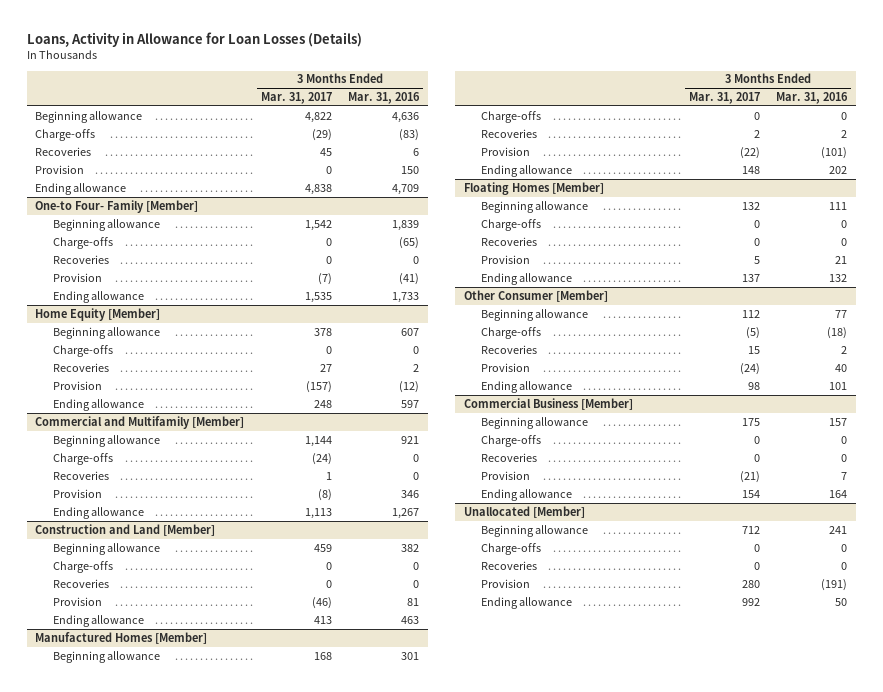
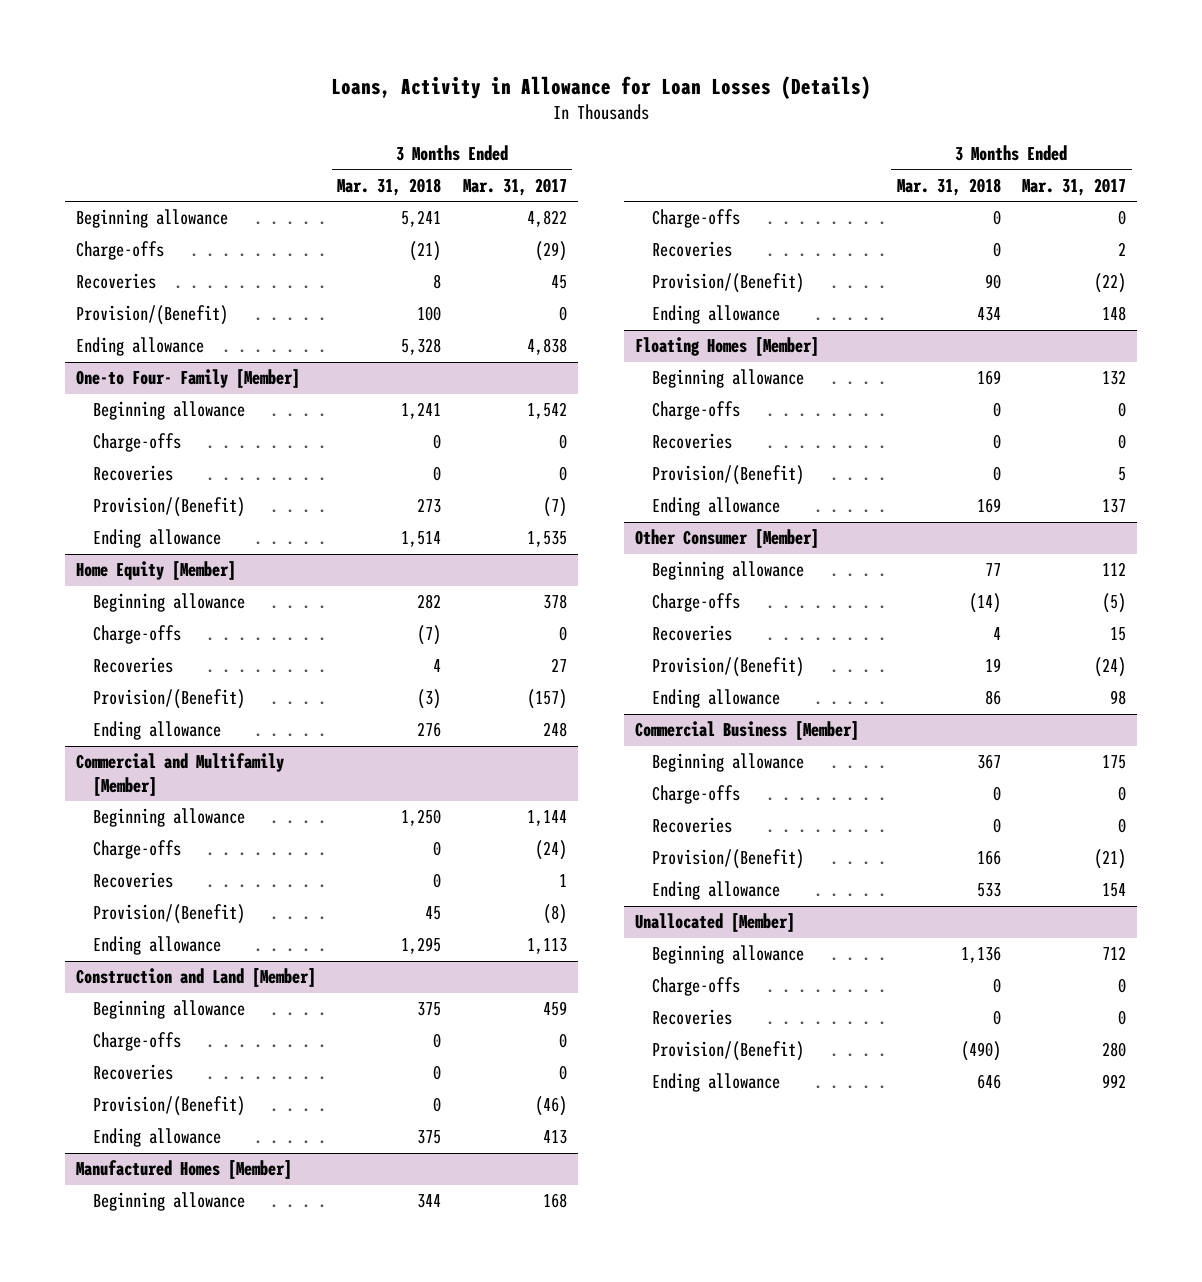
[348,92,421,105] Mar. 31, 2016 -> none
none -> [337,177,442,196] Mar. 31, 2018
[35,164,85,174] Provision -> [75,305,228,326] Provision/(Benefit)
[53,272,103,282] Provision -> [92,497,245,518] Provision/(Benefit)
[53,380,103,390] Provision -> [92,689,245,710] Provision/(Benefit)
[53,488,103,498] Provision -> [92,904,245,925] Provision/(Benefit)
[53,596,103,606] Provision -> [92,1096,245,1117] Provision/(Benefit)
[481,146,531,156] Provision -> [651,273,804,294] Provision/(Benefit)
[481,254,531,264] Provision -> [651,465,804,486] Provision/(Benefit)
[481,362,531,372] Provision -> [651,657,804,678] Provision/(Benefit)
[481,470,531,480] Provision -> [651,849,804,870] Provision/(Benefit)
[481,578,531,588] Provision -> [651,1041,804,1062] Provision/(Benefit)

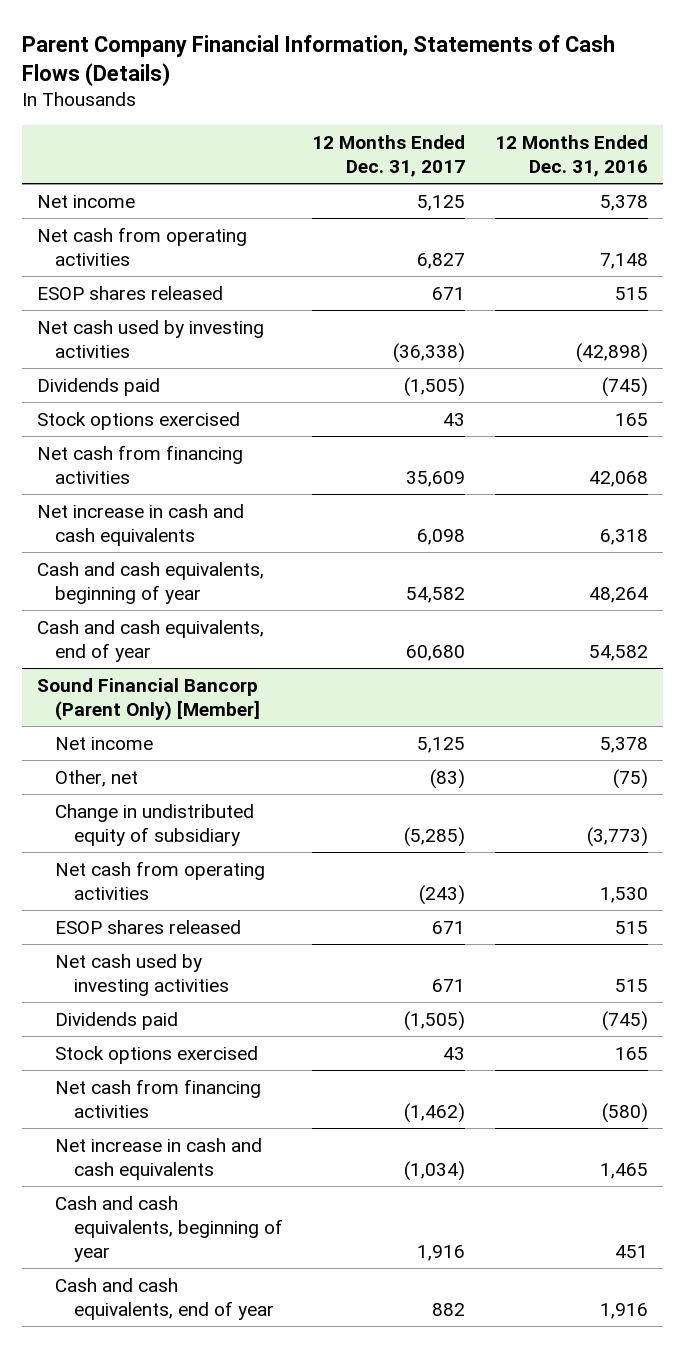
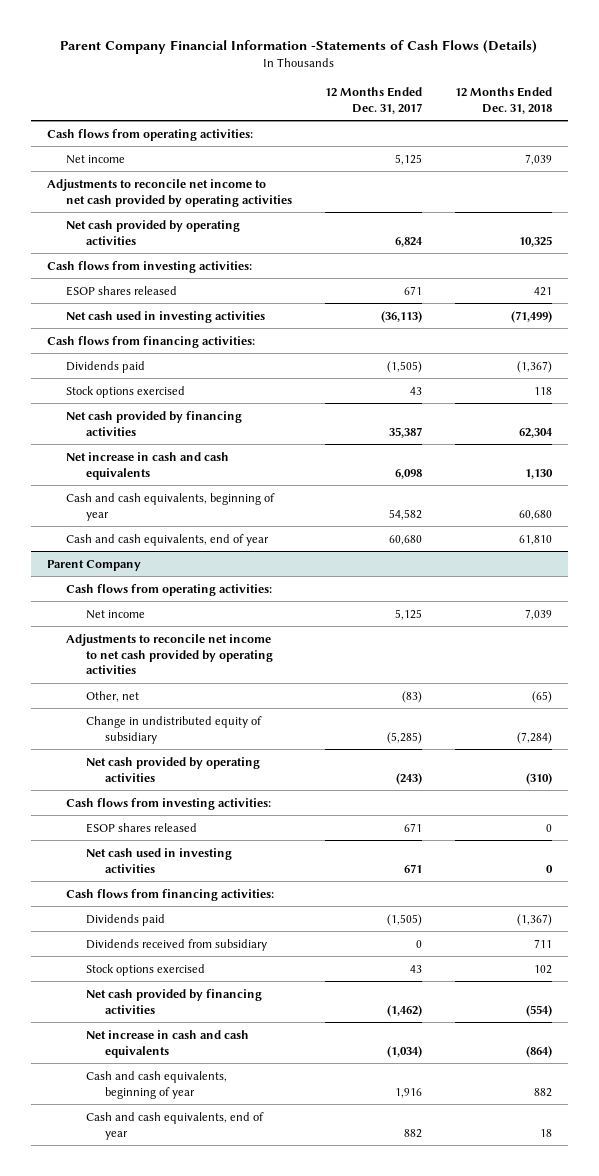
[22,34,616,86] Parent Company Financial Information, Statements of Cash Flows (Details) -> [60,39,538,54] Parent Company Financial Information -Statements of Cash Flows (Details)
[494,134,648,177] 12 Months Ended Dec. 31, 2016 -> none
none -> [454,86,552,114] 12 Months Ended Dec. 31, 2018
none -> [47,128,254,141] Cash flows from operating activities:
none -> [47,178,293,207] Adjustments to reconcile net income to net cash provided by operating activities
[37,226,248,266] Net cash from operating activities -> [66,219,241,245] Net cash provided by operating activities
[417,252,466,269] 6,827 -> [395,236,424,247] 6,824
none -> [47,260,253,273] Cash flows from investing activities:
[37,319,265,358] Net cash used by investing activities -> [66,310,266,323] Net cash used in investing activities
[393,342,466,363] (36,338) -> [381,310,423,323] (36,113)
none -> [47,335,256,348] Cash flows from financing activities:
[37,444,244,484] Net cash from financing activities -> [66,410,243,436] Net cash provided by financing activities
[406,470,466,487] 35,609 -> [389,426,423,438] 35,387
[37,677,261,721] Sound Financial Bancorp (Parent Only) [Member] -> none
none -> [47,559,142,571] Parent Company
none -> [66,583,273,596] Cash flows from operating activities:
none -> [66,633,273,675] Adjustments to reconcile net income to net cash provided by operating activities
[55,860,266,900] Net cash from operating activities -> [85,756,260,782] Net cash provided by operating activities
none -> [66,797,272,810] Cash flows from investing activities:
[55,953,229,996] Net cash used by investing activities -> [85,847,232,873] Net cash used in investing activities
none -> [66,888,275,901] Cash flows from financing activities:
none -> [85,938,267,951] Dividends received from subsidiary
[55,1078,262,1118] Net cash from financing activities -> [85,988,262,1014] Net cash provided by financing activities

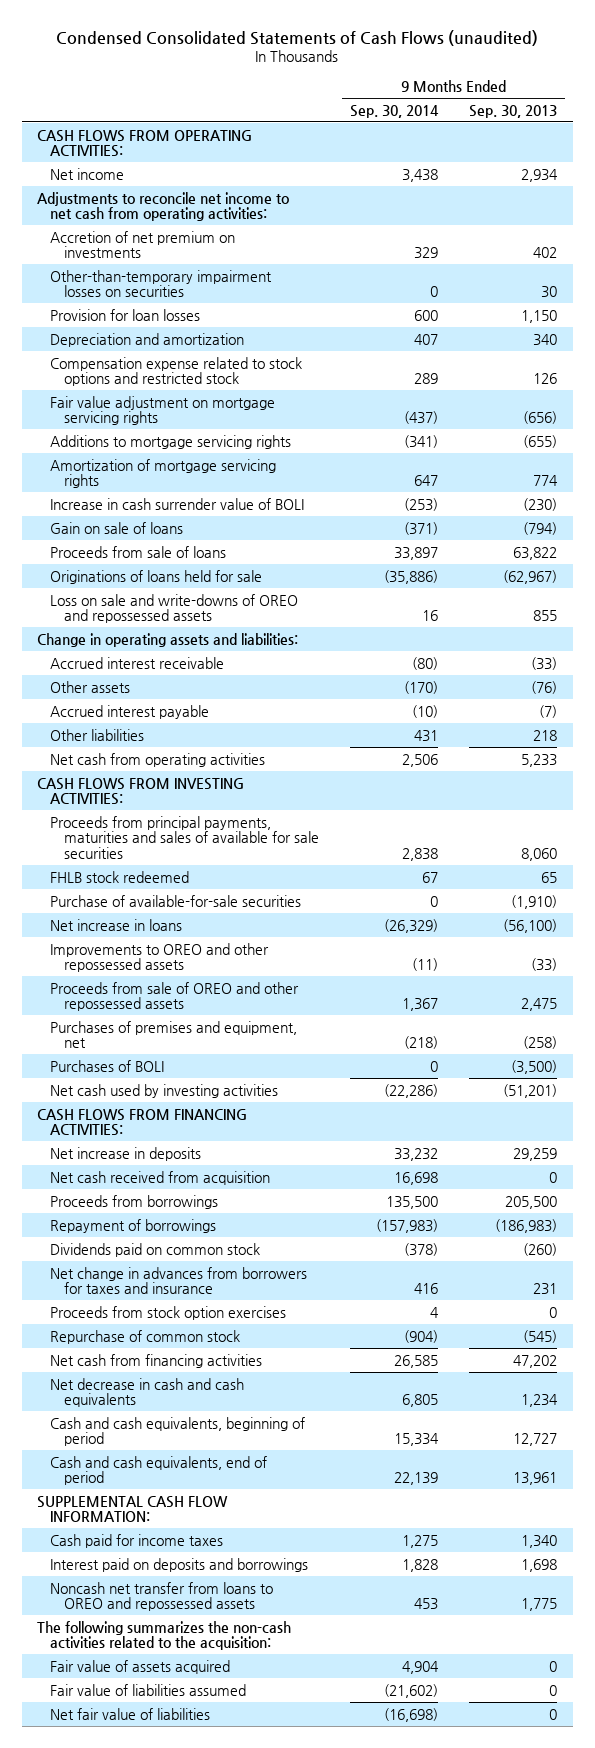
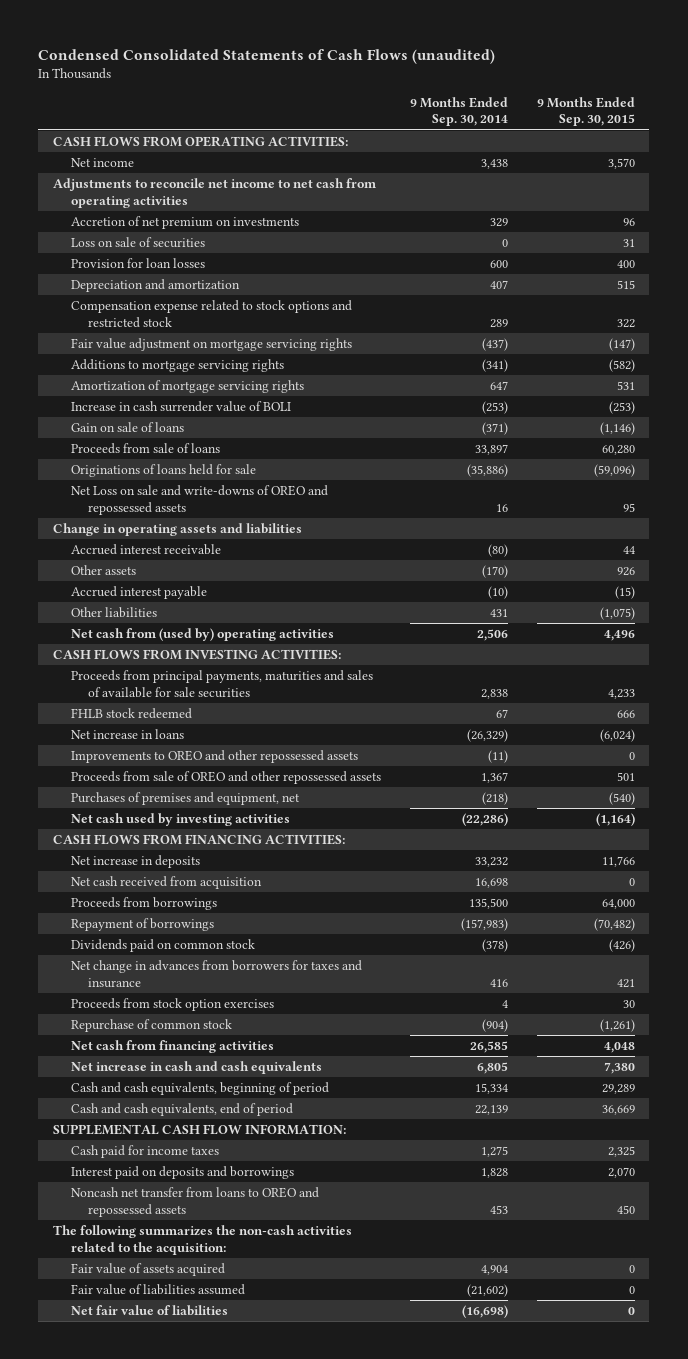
[469,104,558,118] Sep. 30, 2013 -> none
none -> [536,96,635,127] 9 Months Ended Sep. 30, 2015
[37,191,290,222] Adjustments to reconcile net income to net cash from operating activities: -> [53,178,378,208] Adjustments to reconcile net income to net cash from operating activities
[50,269,273,298] Other-than-temporary impairment losses on securities -> none
none -> [70,237,205,249] Loss on sale of securities
[50,593,299,624] Loss on sale and write-downs of OREO and repossessed assets -> [70,485,328,515] Net Loss on sale and write-downs of OREO and repossessed assets
[37,632,299,647] Change in operating assets and liabilities: -> [53,523,303,537] Change in operating assets and liabilities
[50,752,266,767] Net cash from operating activities -> [70,628,334,642] Net cash from (used by) operating activities
[50,894,302,907] Purchase of available-for-sale securities -> none
[50,1059,165,1072] Purchases of BOLI -> none
[50,1377,245,1408] Net decrease in cash and cash equivalents -> [70,1061,322,1075] Net increase in cash and cash equivalents

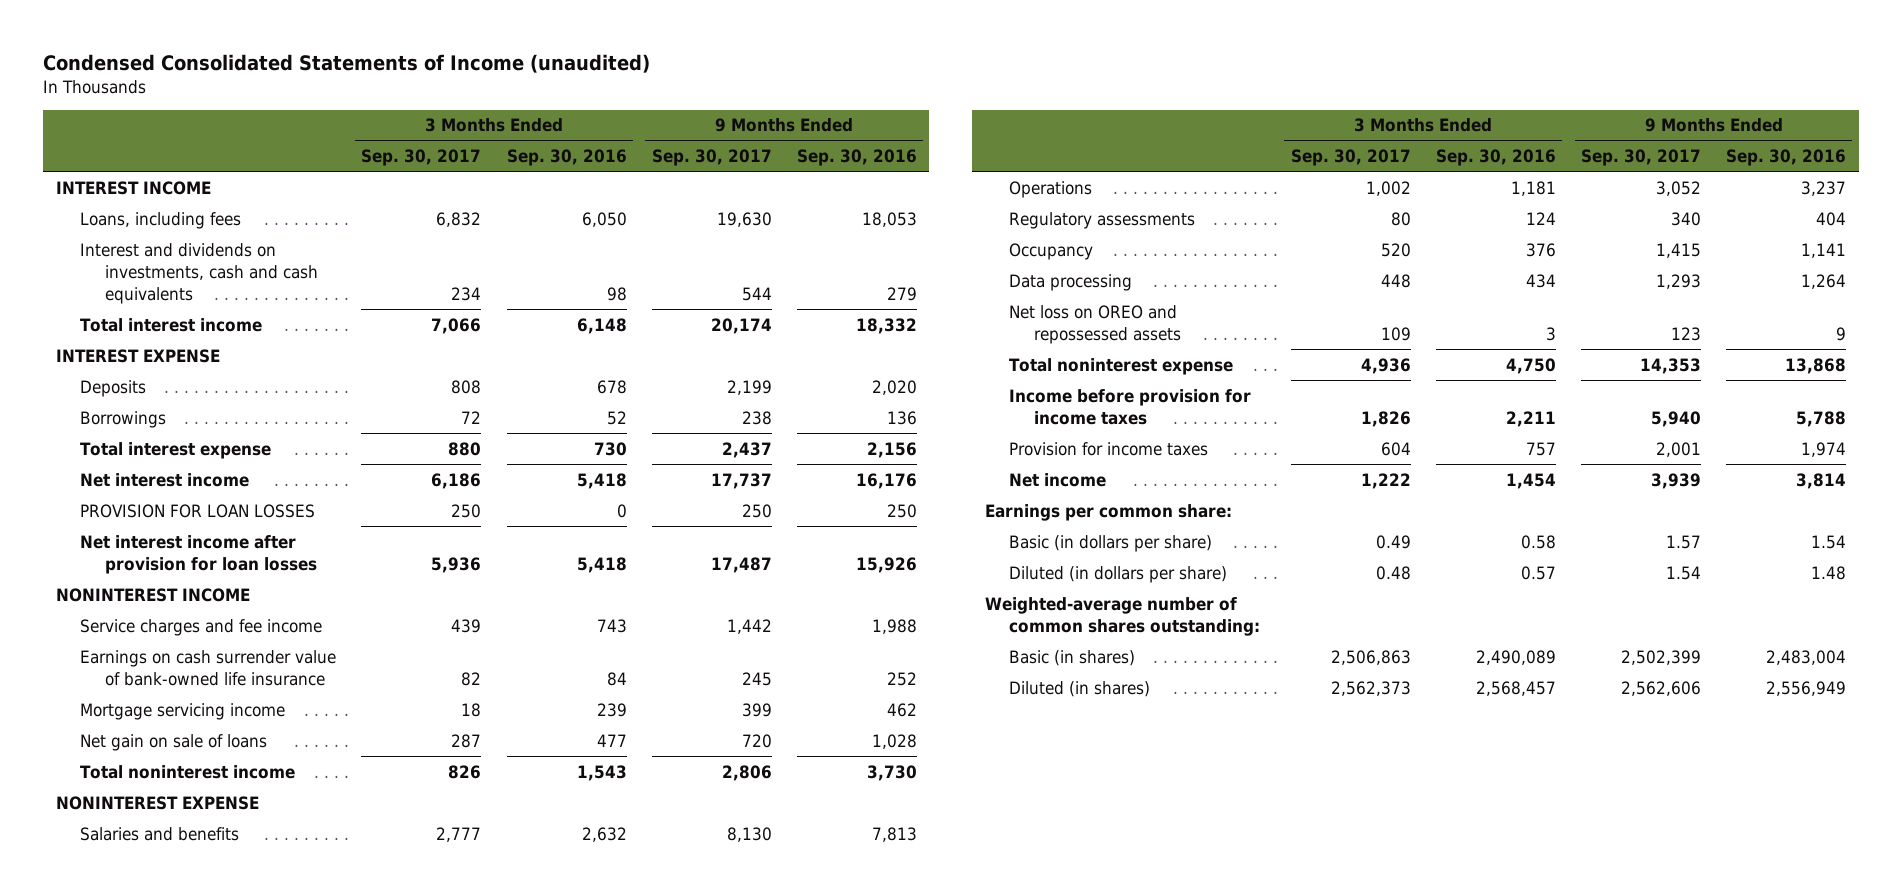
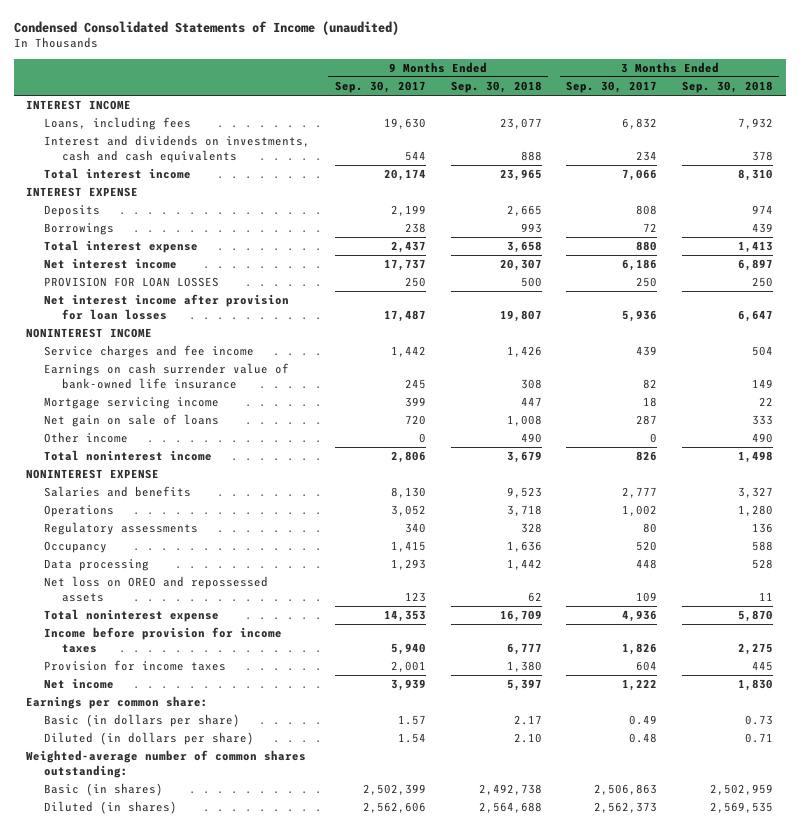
[506,148,627,166] Sep. 30, 2016 -> none
[796,148,917,166] Sep. 30, 2016 -> none
none -> [450,81,542,94] Sep. 30, 2018
none -> [682,81,774,94] Sep. 30, 2018
none -> [43,432,128,444] Other income

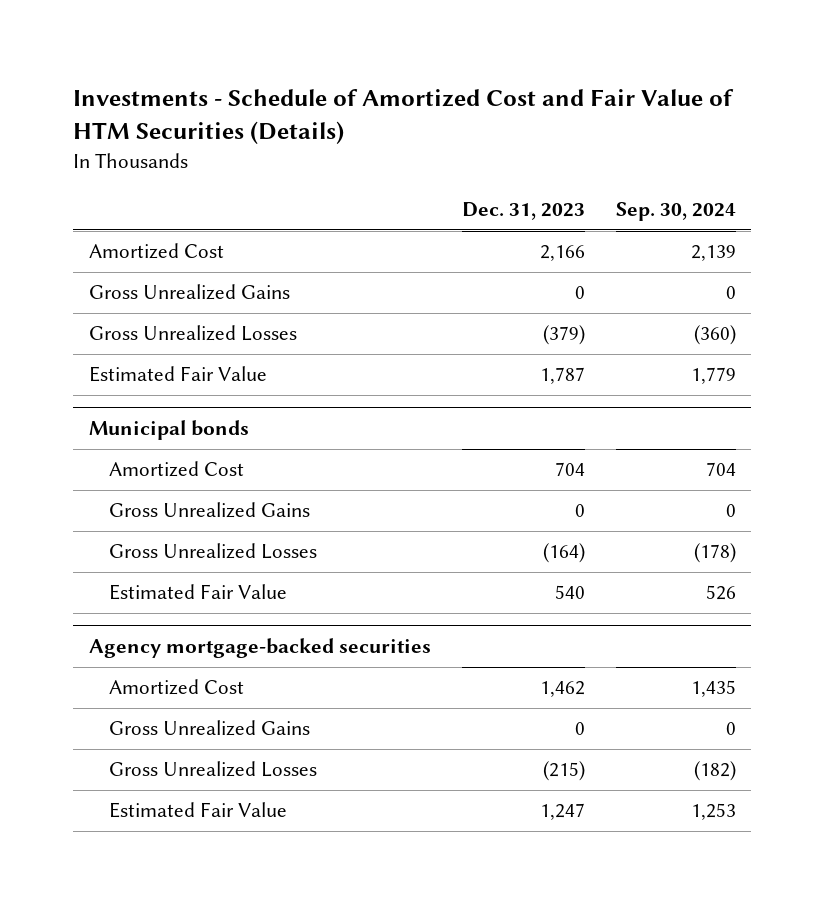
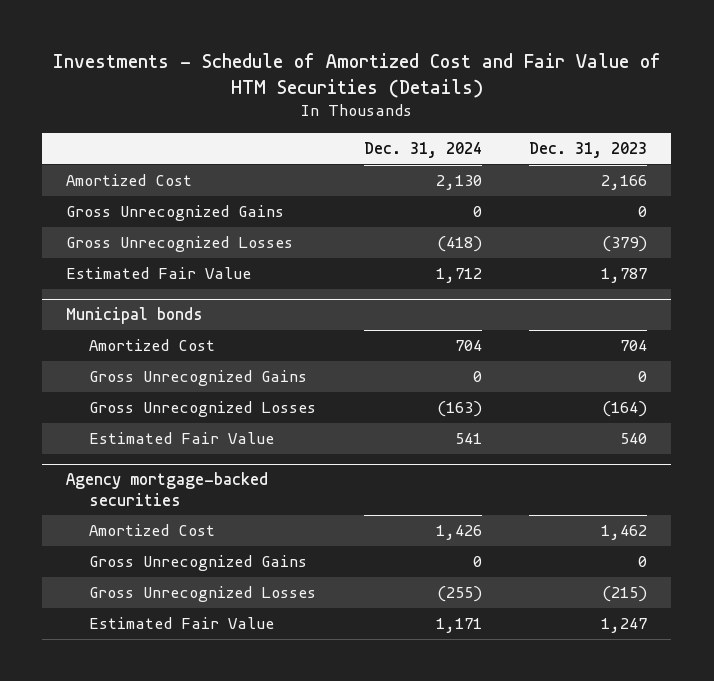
[615,202,736,222] Sep. 30, 2024 -> none
none -> [363,141,482,158] Dec. 31, 2024
[88,284,290,301] Gross Unrealized Gains -> [66,205,285,222] Gross Unrecognized Gains
[88,325,297,342] Gross Unrealized Losses -> [66,236,294,253] Gross Unrecognized Losses
[109,502,311,519] Gross Unrealized Gains -> [89,370,308,387] Gross Unrecognized Gains
[109,543,318,560] Gross Unrealized Losses -> [89,401,317,418] Gross Unrecognized Losses
[109,720,311,737] Gross Unrealized Gains -> [89,555,308,572] Gross Unrecognized Gains
[109,761,318,778] Gross Unrealized Losses -> [89,586,317,603] Gross Unrecognized Losses

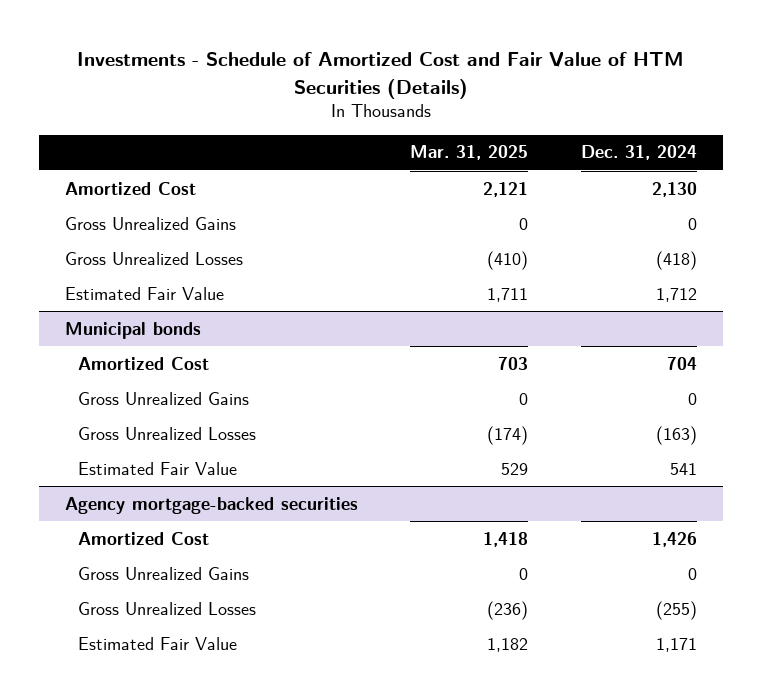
[529,141,648,158] Dec. 31, 2023 -> none
none -> [410,145,529,161] Mar. 31, 2025
[66,205,285,222] Gross Unrecognized Gains -> [65,216,237,230] Gross Unrealized Gains
[66,236,294,253] Gross Unrecognized Losses -> [65,251,244,265] Gross Unrealized Losses
[89,370,308,387] Gross Unrecognized Gains -> [78,391,250,405] Gross Unrealized Gains
[89,401,317,418] Gross Unrecognized Losses -> [78,426,257,440] Gross Unrealized Losses
[89,555,308,572] Gross Unrecognized Gains -> [78,566,250,580] Gross Unrealized Gains
[89,586,317,603] Gross Unrecognized Losses -> [78,601,257,615] Gross Unrealized Losses

